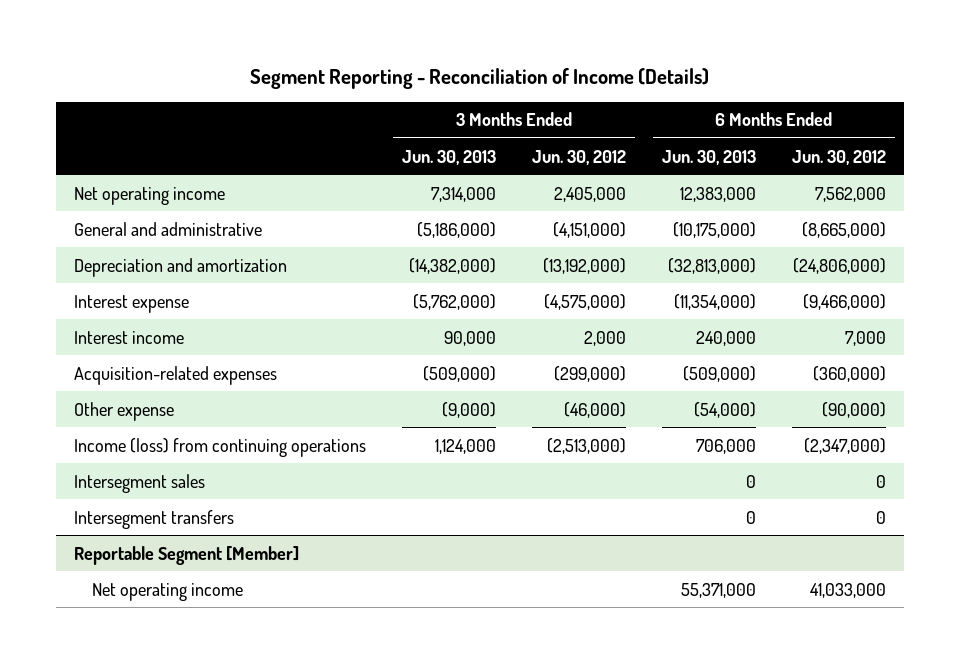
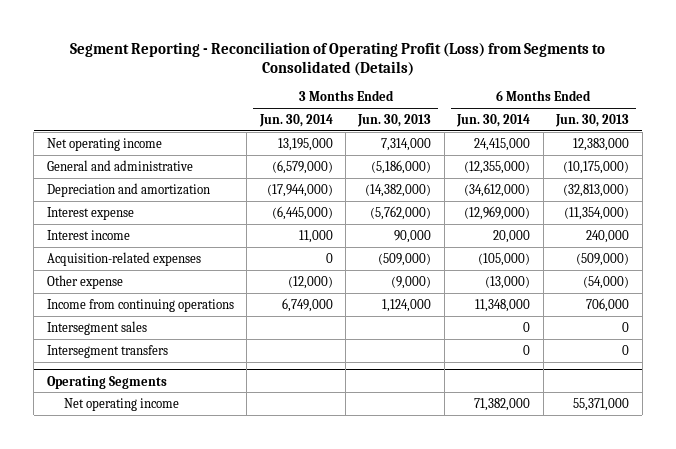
[249,67,709,89] Segment Reporting - Reconciliation of Income (Details) -> [69,41,605,77] Segment Reporting - Reconciliation of Operating Profit (Loss) from Segments to Consolidated (Details)
[531,149,626,165] Jun. 30, 2012 -> none
[791,149,886,165] Jun. 30, 2012 -> none
none -> [258,113,333,127] Jun. 30, 2014
none -> [456,113,531,127] Jun. 30, 2014
[73,437,366,457] Income (loss) from continuing operations -> [46,298,234,312] Income from continuing operations
[73,545,299,565] Reportable Segment [Member] -> none
none -> [46,375,167,389] Operating Segments

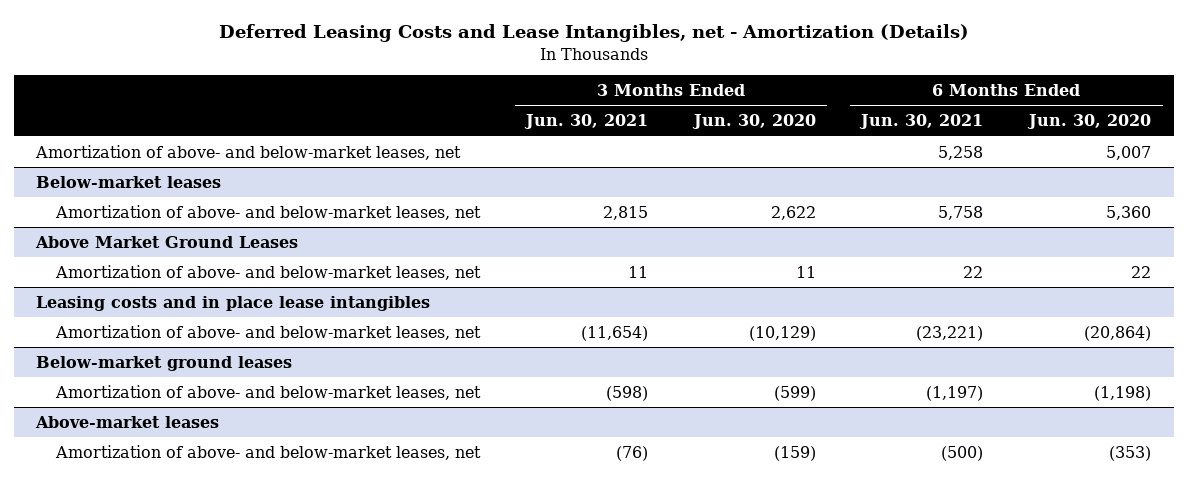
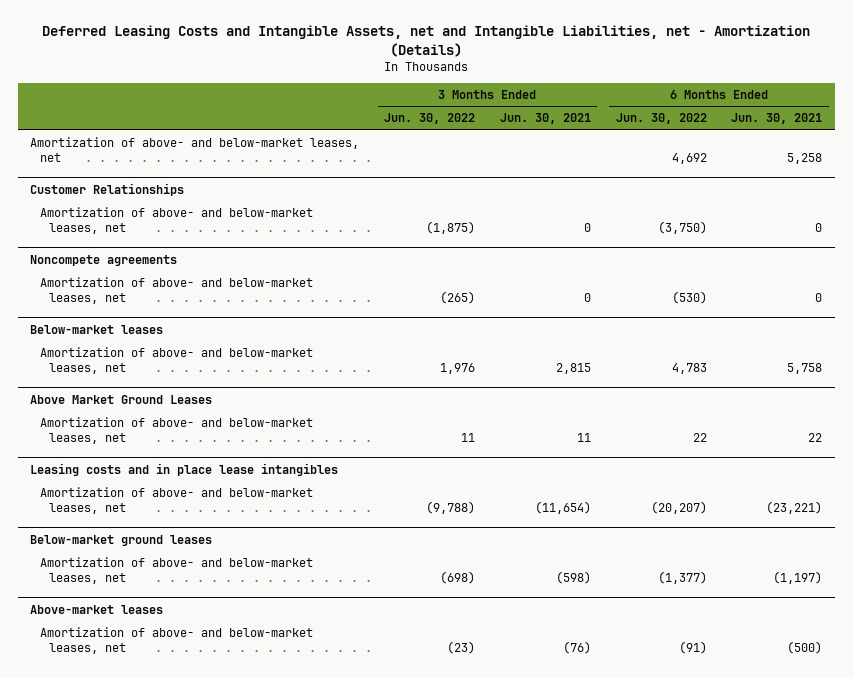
[218,24,969,43] Deferred Leasing Costs and Lease Intangibles, net - Amortization (Details) -> [42,25,811,57] Deferred Leasing Costs and Intangible Assets, net and Intangible Liabilities, net - Amortization (Details)
[691,114,816,130] Jun. 30, 2020 -> none
[1027,114,1152,130] Jun. 30, 2020 -> none
none -> [384,113,476,125] Jun. 30, 2022
none -> [615,113,707,125] Jun. 30, 2022
none -> [30,182,185,196] Customer Relationships
none -> [39,206,313,235] Amortization of above- and below-market leases, net
none -> [30,254,178,266] Noncompete agreements
none -> [39,276,313,305] Amortization of above- and below-market leases, net

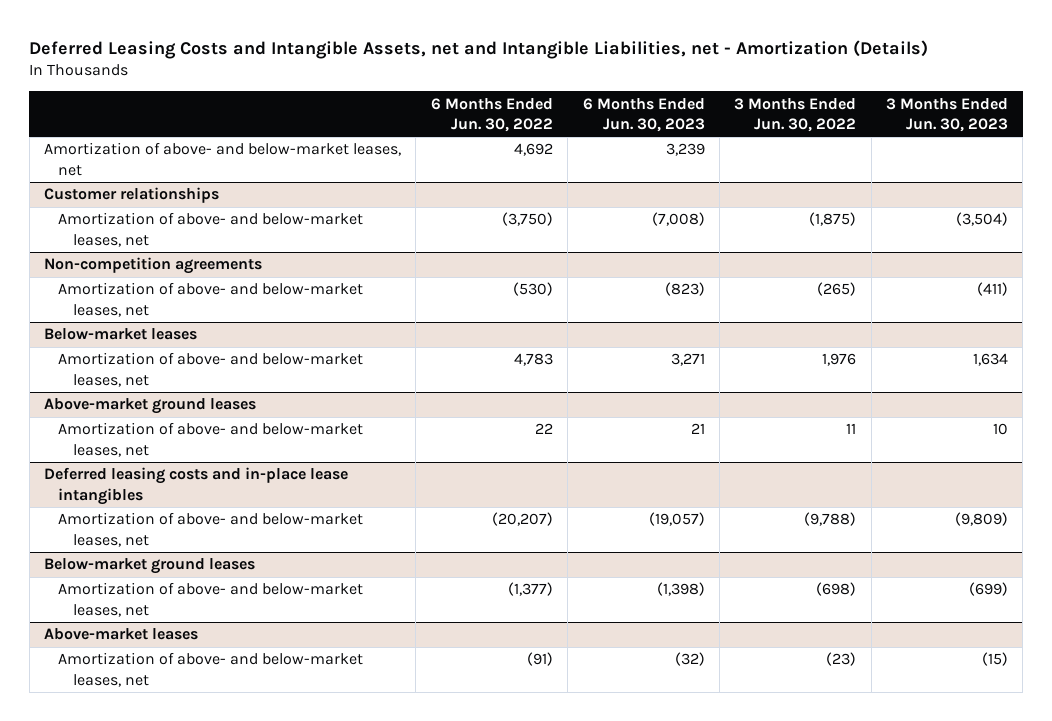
[499,113,591,125] Jun. 30, 2021 -> none
[731,113,823,125] Jun. 30, 2021 -> none
none -> [582,97,705,132] 6 Months Ended Jun. 30, 2023
none -> [886,97,1009,132] 3 Months Ended Jun. 30, 2023
[30,182,185,196] Customer Relationships -> [44,187,220,204] Customer relationships
[30,254,178,266] Noncompete agreements -> [44,257,263,275] Non-competition agreements
[30,394,213,404] Above Market Ground Leases -> [44,398,257,415] Above-market ground leases
[30,462,339,476] Leasing costs and in place lease intangibles -> [44,467,349,505] Deferred leasing costs and in-place lease intangibles

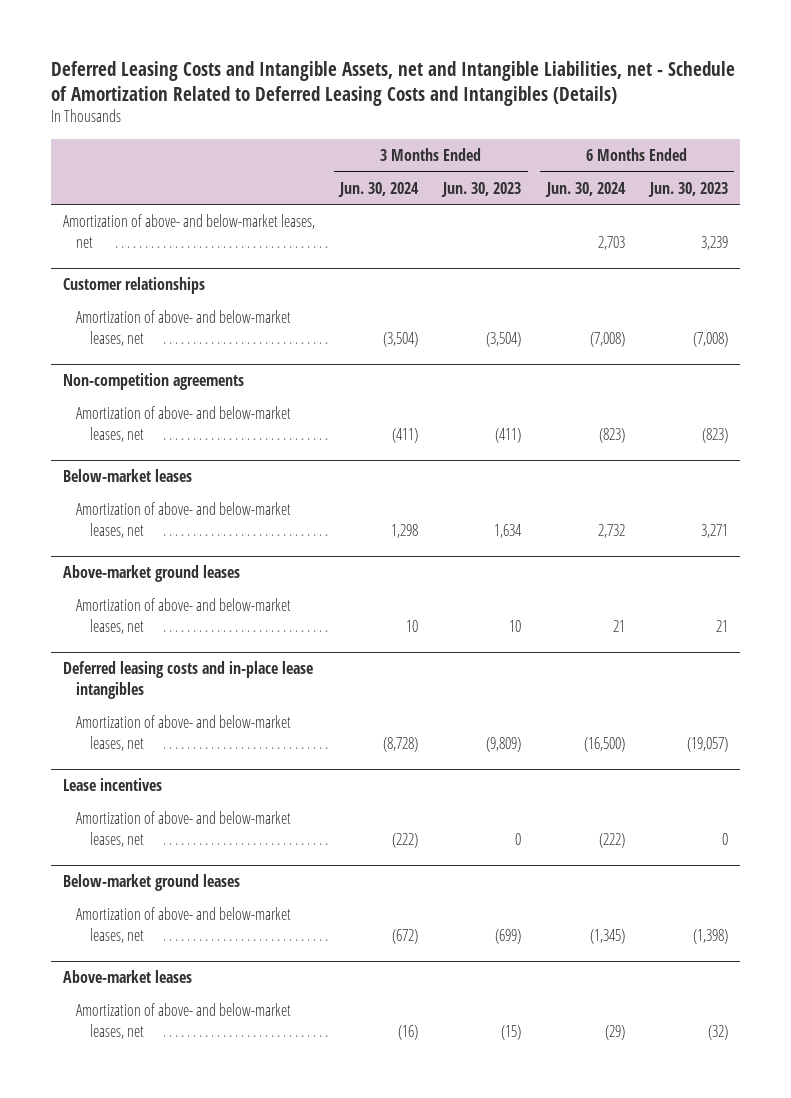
[29,39,929,59] Deferred Leasing Costs and Intangible Assets, net and Intangible Liabilities, net - Amortization (Details) -> [50,60,735,106] Deferred Leasing Costs and Intangible Assets, net and Intangible Liabilities, net - Schedule of Amortization Related to Deferred Leasing Costs and Intangibles (Details)
[430,97,553,132] 6 Months Ended Jun. 30, 2022 -> none
[734,97,857,132] 3 Months Ended Jun. 30, 2022 -> none
none -> [338,181,420,197] Jun. 30, 2024
none -> [544,181,626,197] Jun. 30, 2024
none -> [63,778,163,792] Lease incentives
none -> [76,811,292,847] Amortization of above- and below-market leases, net

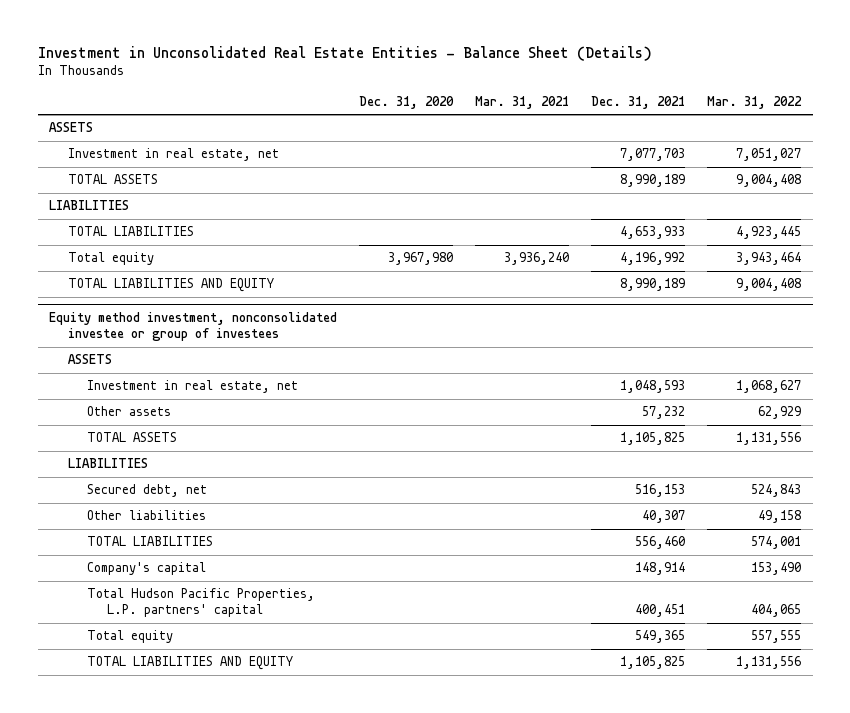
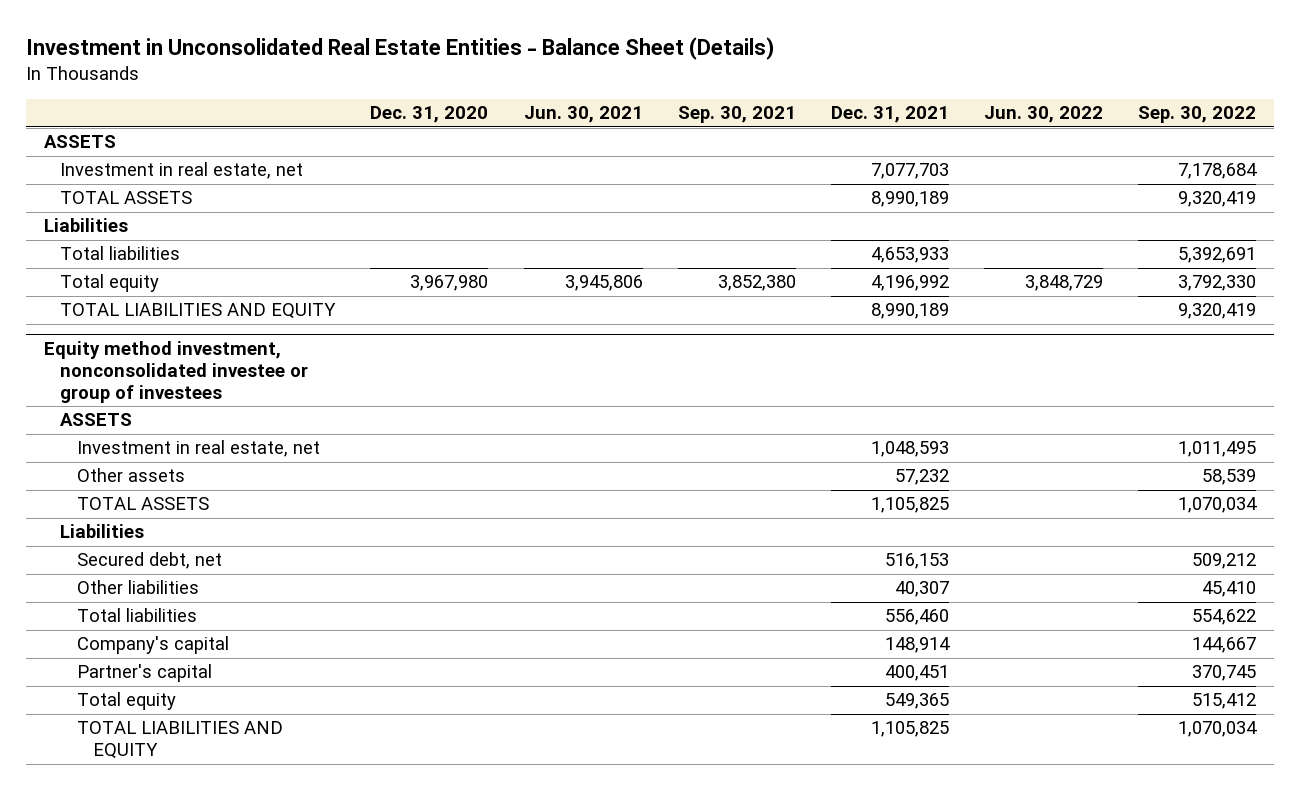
[475,95,570,109] Mar. 31, 2021 -> none
[707,95,803,109] Mar. 31, 2022 -> none
none -> [523,106,643,124] Jun. 30, 2021
none -> [677,106,796,124] Sep. 30, 2021
none -> [984,106,1104,124] Jun. 30, 2022
none -> [1138,106,1257,124] Sep. 30, 2022
[48,200,129,211] LIABILITIES -> [43,218,128,233] Liabilities
[68,226,195,237] TOTAL LIABILITIES -> [60,246,181,261] Total liabilities
[68,458,149,469] LIABILITIES -> [60,524,145,539] Liabilities
[87,536,214,547] TOTAL LIABILITIES -> [76,608,197,623] Total liabilities
[87,588,316,618] Total Hudson Pacific Properties, L.P. partners' capital -> [76,664,212,683] Partner's capital

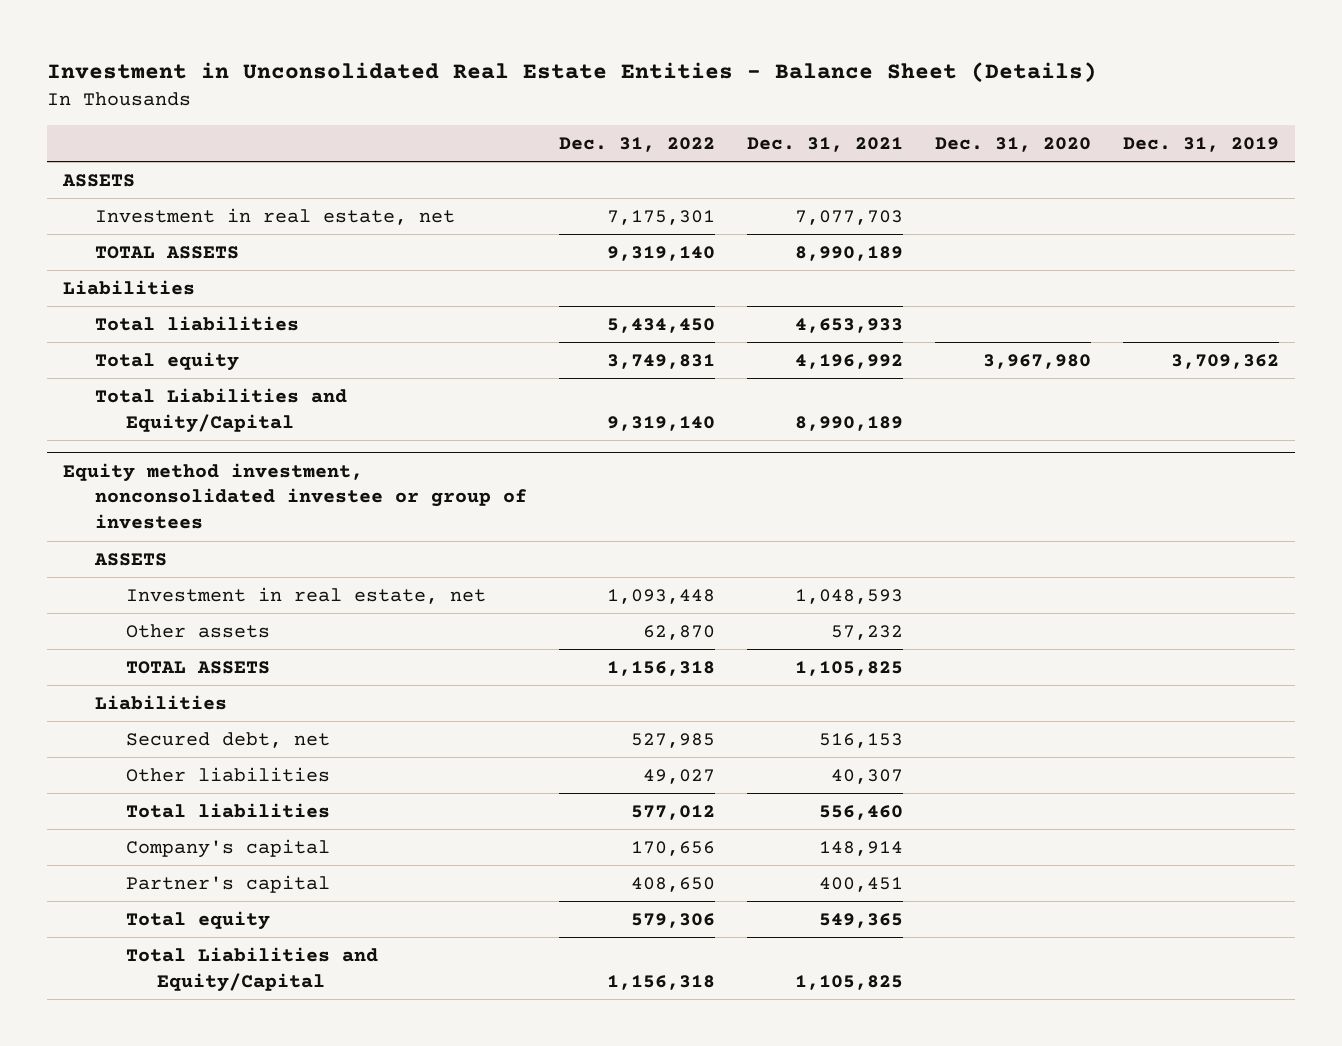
[523,106,643,124] Jun. 30, 2021 -> none
[677,106,796,124] Sep. 30, 2021 -> none
[984,106,1104,124] Jun. 30, 2022 -> none
[1138,106,1257,124] Sep. 30, 2022 -> none
none -> [558,137,715,153] Dec. 31, 2022
none -> [1122,137,1279,153] Dec. 31, 2019
[60,303,337,320] TOTAL LIABILITIES AND EQUITY -> [94,387,347,433] Total Liabilities and Equity/Capital
[76,721,283,760] TOTAL LIABILITIES AND EQUITY -> [125,946,378,992] Total Liabilities and Equity/Capital

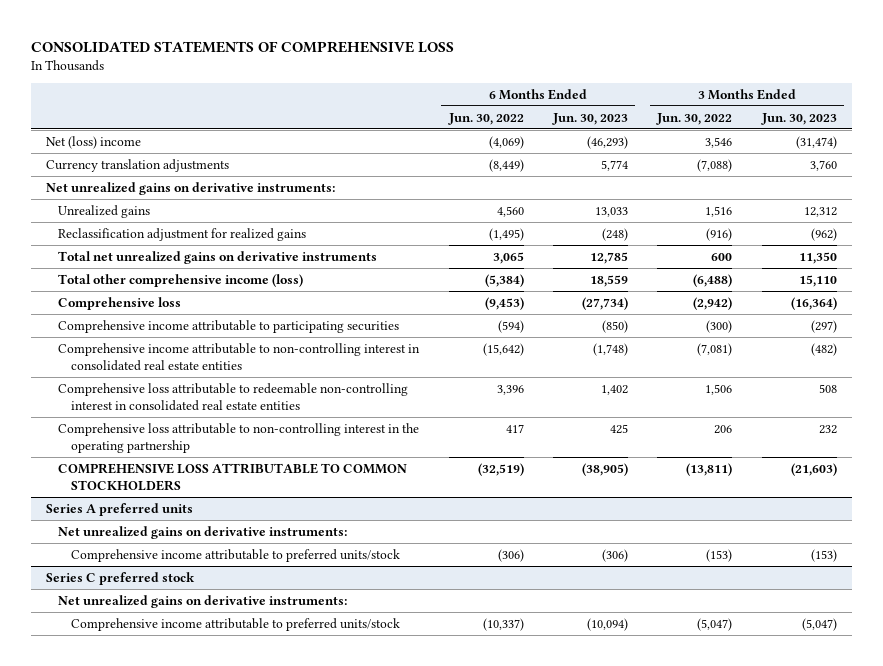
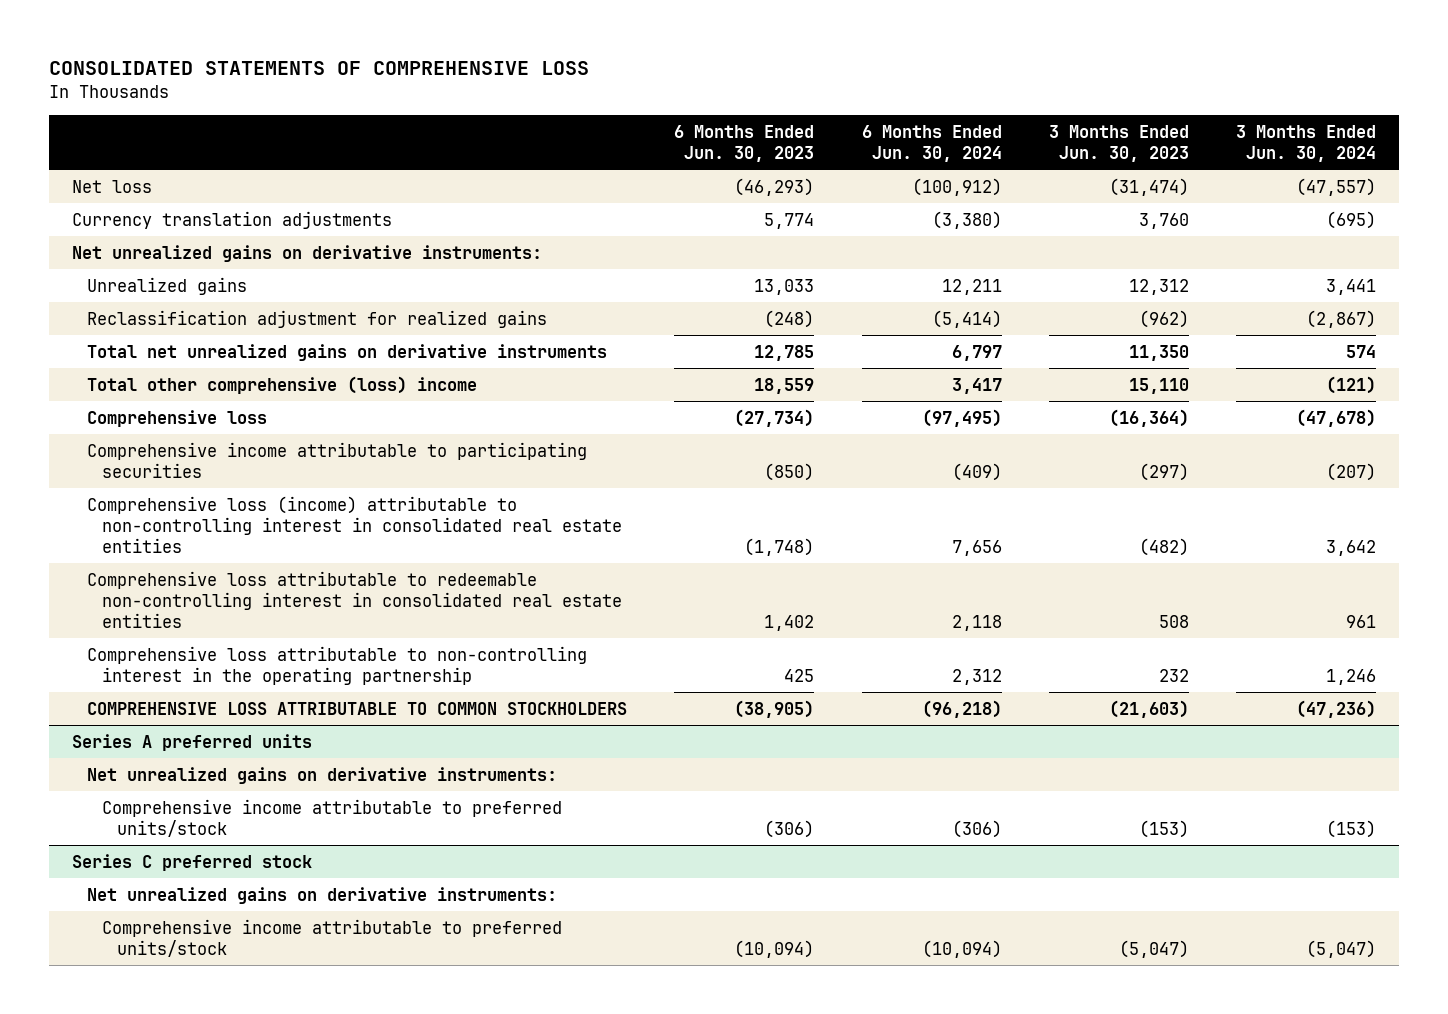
[447,112,524,125] Jun. 30, 2022 -> none
[656,112,733,125] Jun. 30, 2022 -> none
none -> [861,124,1002,162] 6 Months Ended Jun. 30, 2024
none -> [1235,124,1376,162] 3 Months Ended Jun. 30, 2024
[45,135,141,149] Net (loss) income -> [72,179,153,193] Net loss
[58,273,304,287] Total other comprehensive income (loss) -> [87,375,478,394] Total other comprehensive (loss) income
[58,342,421,371] Comprehensive income attributable to non-controlling interest in consolidated real estate entities -> [87,495,623,553] Comprehensive loss (income) attributable to non-controlling interest in consolidated real estate entities

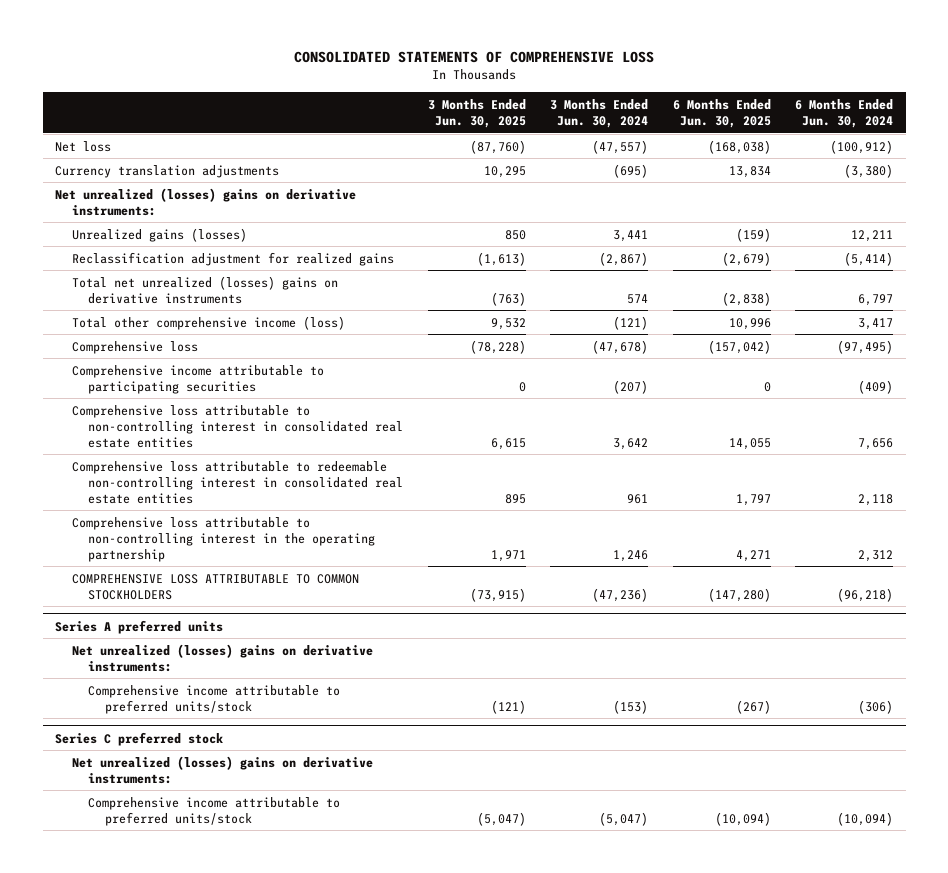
[674,124,815,162] 6 Months Ended Jun. 30, 2023 -> none
[1048,124,1189,162] 3 Months Ended Jun. 30, 2023 -> none
none -> [427,98,526,128] 3 Months Ended Jun. 30, 2025
none -> [672,98,771,128] 6 Months Ended Jun. 30, 2025
[72,244,543,262] Net unrealized gains on derivative instruments: -> [54,187,356,216] Net unrealized (losses) gains on derivative instruments:
[87,276,248,295] Unrealized gains -> [71,227,247,242] Unrealized gains (losses)
[87,343,608,361] Total net unrealized gains on derivative instruments -> [71,275,338,304] Total net unrealized (losses) gains on derivative instruments
[87,375,478,394] Total other comprehensive (loss) income -> [71,315,345,330] Total other comprehensive income (loss)
[87,495,623,553] Comprehensive loss (income) attributable to non-controlling interest in consolidated real estate entities -> [71,404,404,448] Comprehensive loss attributable to non-controlling interest in consolidated real estate entities
[87,766,558,784] Net unrealized gains on derivative instruments: -> [71,643,373,672] Net unrealized (losses) gains on derivative instruments:
[87,886,558,904] Net unrealized gains on derivative instruments: -> [71,755,373,784] Net unrealized (losses) gains on derivative instruments:

